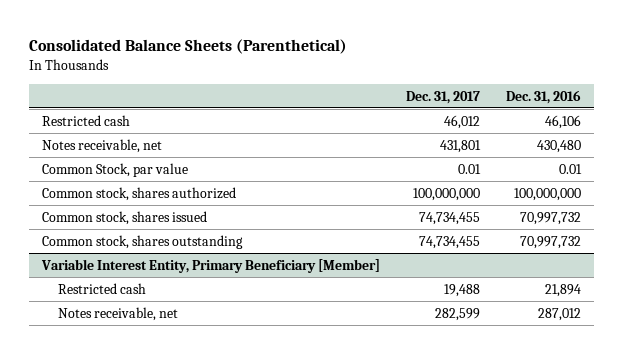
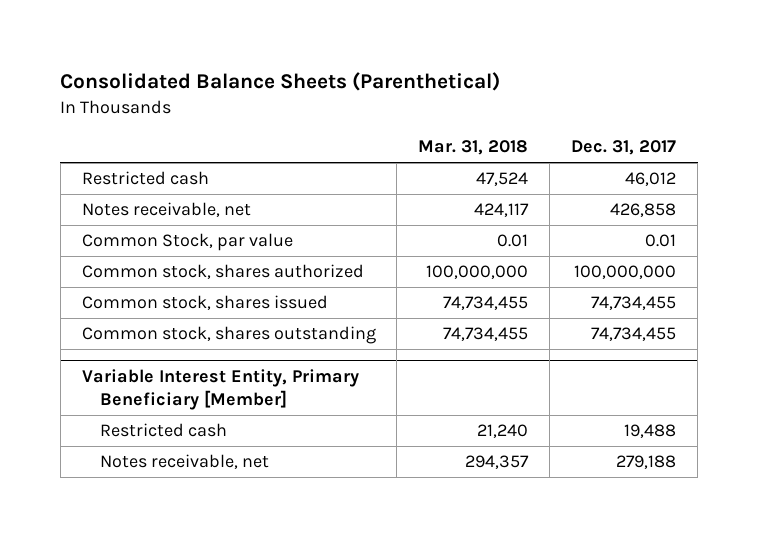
[506,89,582,104] Dec. 31, 2016 -> none
none -> [418,140,529,156] Mar. 31, 2018
[440,139,482,153] 431,801 -> [610,203,677,218] 426,858
[435,307,481,321] 282,599 -> [616,455,677,470] 279,188

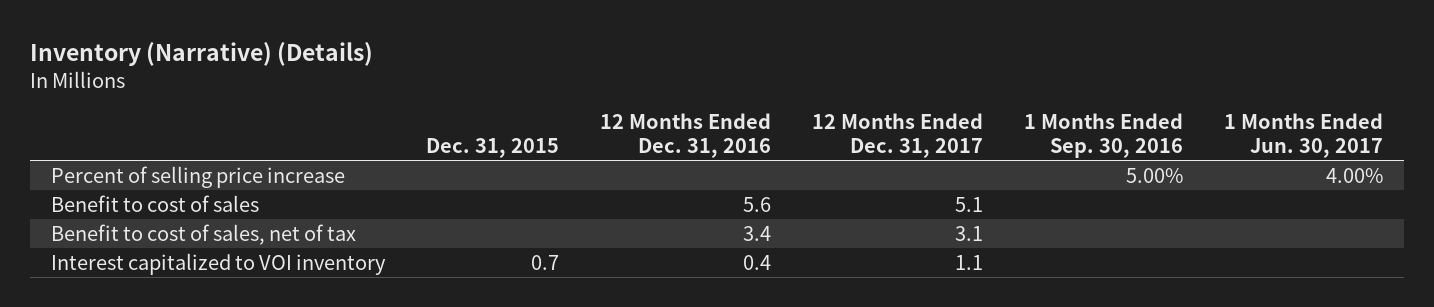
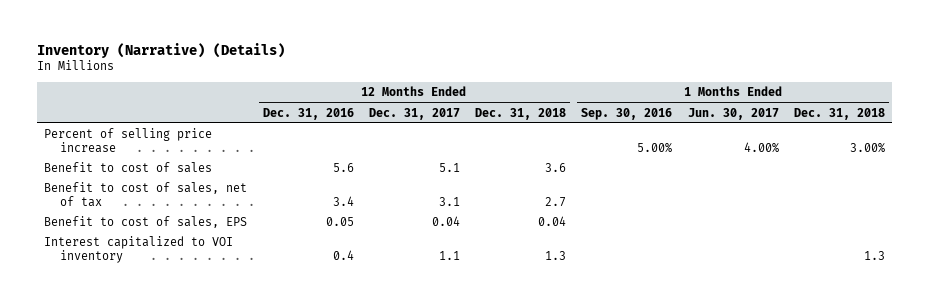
[425,138,559,159] Dec. 31, 2015 -> none
none -> [475,107,567,120] Dec. 31, 2018
none -> [793,107,885,120] Dec. 31, 2018
none -> [44,216,248,229] Benefit to cost of sales, EPS

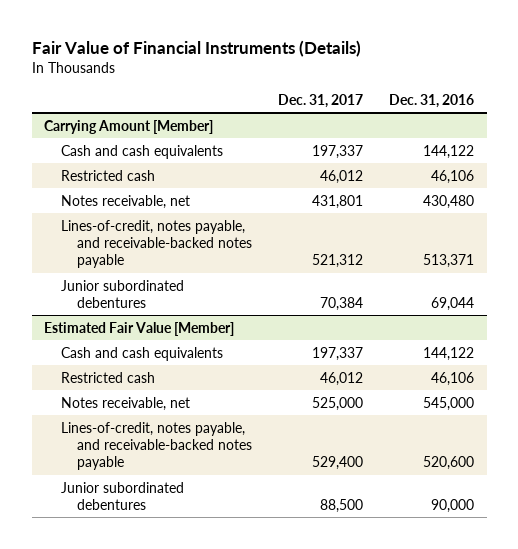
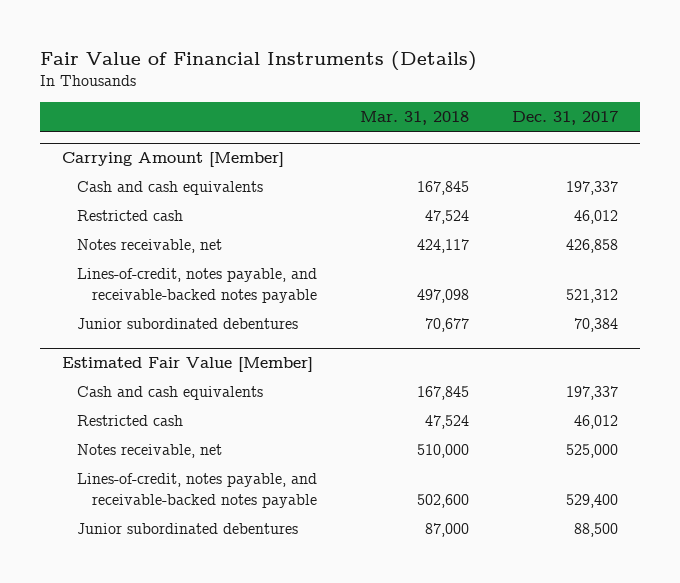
[388,93,474,108] Dec. 31, 2016 -> none
none -> [360,111,470,126] Mar. 31, 2018
[312,194,364,209] 431,801 -> [566,239,619,254] 426,858

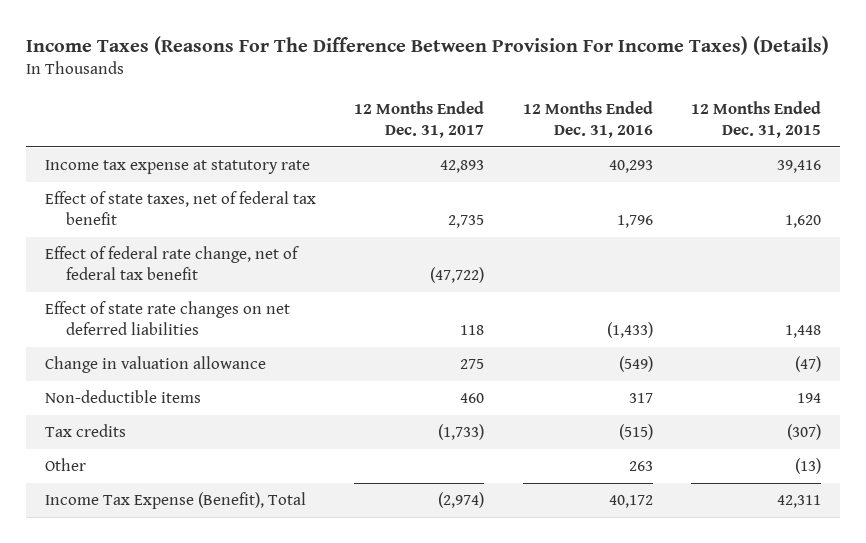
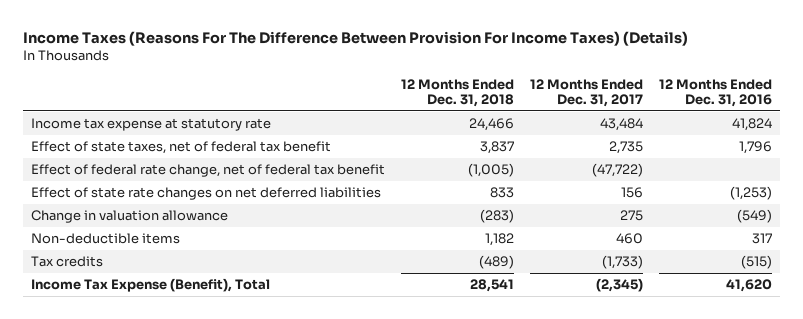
[690,100,821,138] 12 Months Ended Dec. 31, 2015 -> none
none -> [400,79,514,107] 12 Months Ended Dec. 31, 2018
[440,160,485,174] 42,893 -> [599,118,643,132] 43,484
[608,160,653,174] 40,293 -> [731,118,772,132] 41,824
[460,325,485,336] 118 -> [620,187,643,199] 156
[606,322,653,339] (1,433) -> [729,186,772,201] (1,253)
[44,458,86,472] Other -> none
[438,492,485,509] (2,974) -> [595,278,643,293] (2,345)
[608,495,653,509] 40,172 -> [725,279,772,293] 41,620

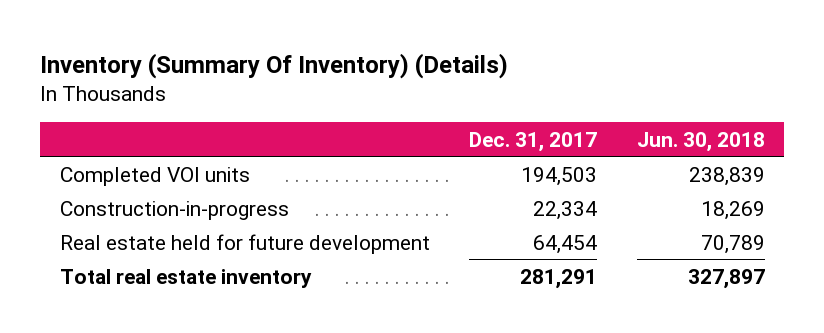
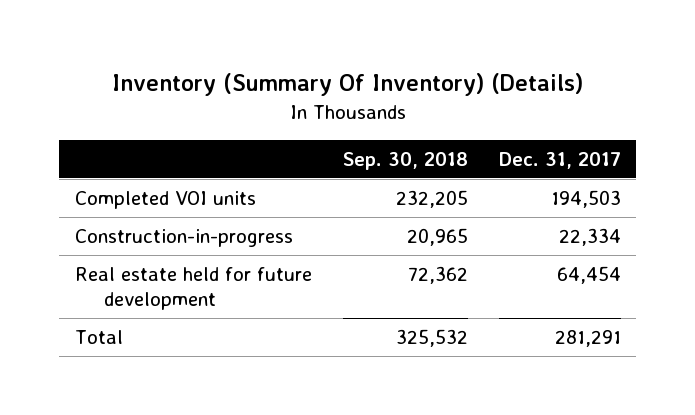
[636,131,765,152] Jun. 30, 2018 -> none
none -> [342,151,468,170] Sep. 30, 2018
[59,268,312,288] Total real estate inventory -> [74,330,123,345] Total

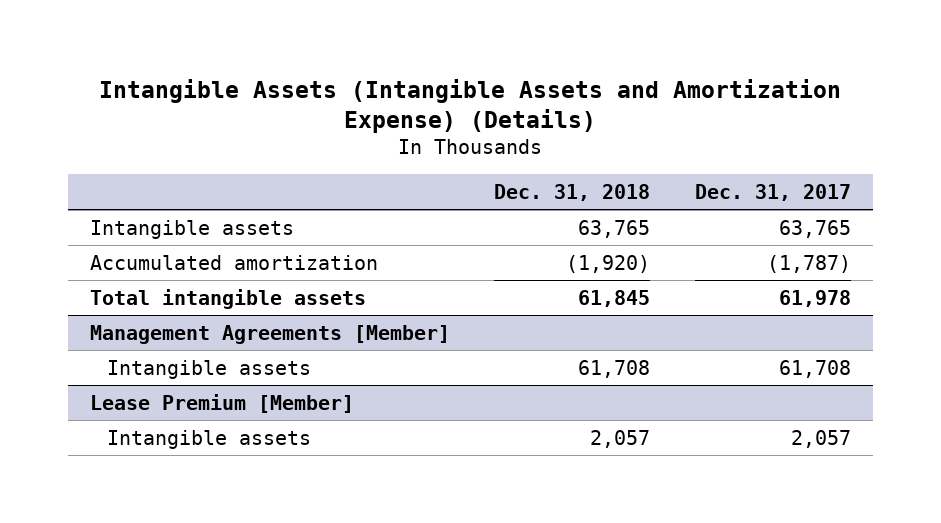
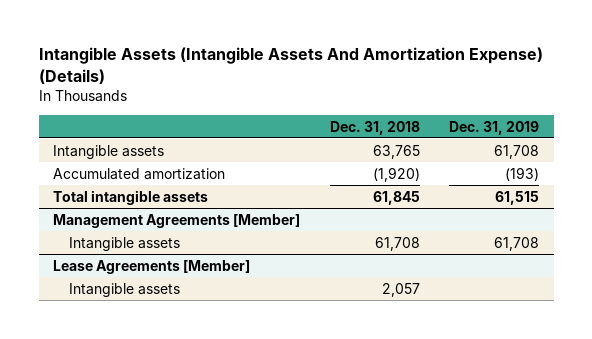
[99,78,842,134] Intangible Assets (Intangible Assets and Amortization Expense) (Details) -> [38,47,543,85] Intangible Assets (Intangible Assets And Amortization Expense) (Details)
[695,183,852,201] Dec. 31, 2017 -> none
none -> [449,120,540,135] Dec. 31, 2019
[89,393,354,413] Lease Premium [Member] -> [53,259,251,274] Lease Agreements [Member]

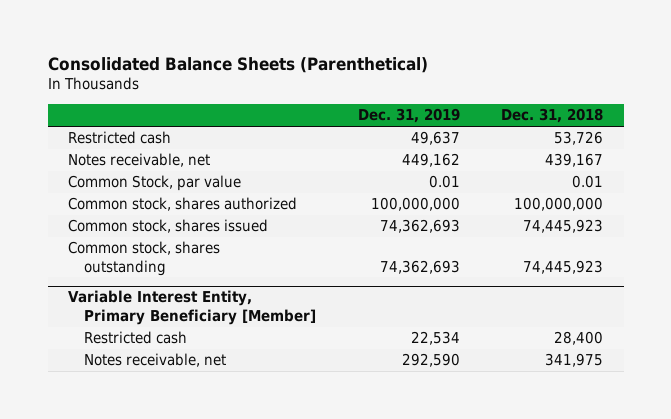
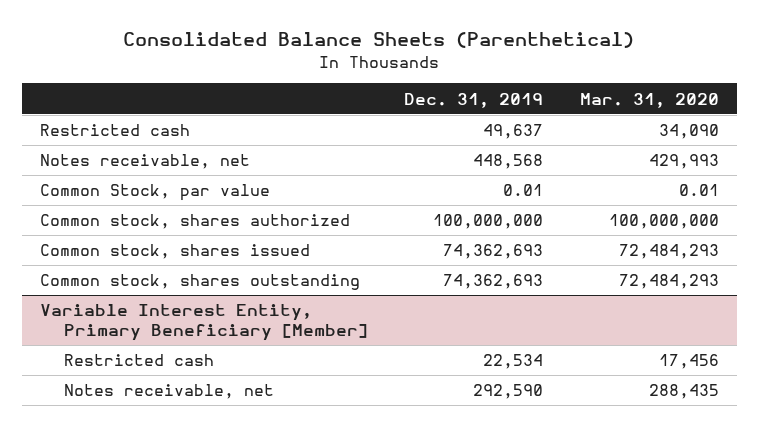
[501,108,604,124] Dec. 31, 2018 -> none
none -> [579,92,719,108] Mar. 31, 2020
[401,153,460,168] 449,162 -> [473,154,544,170] 448,568

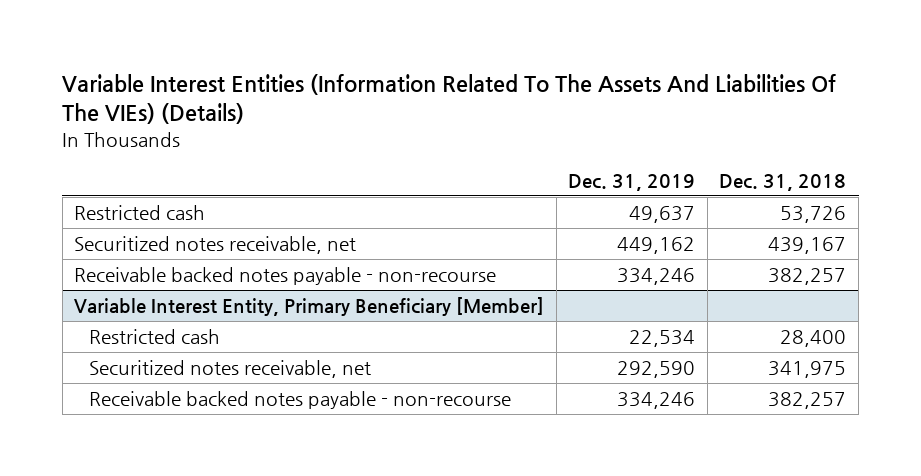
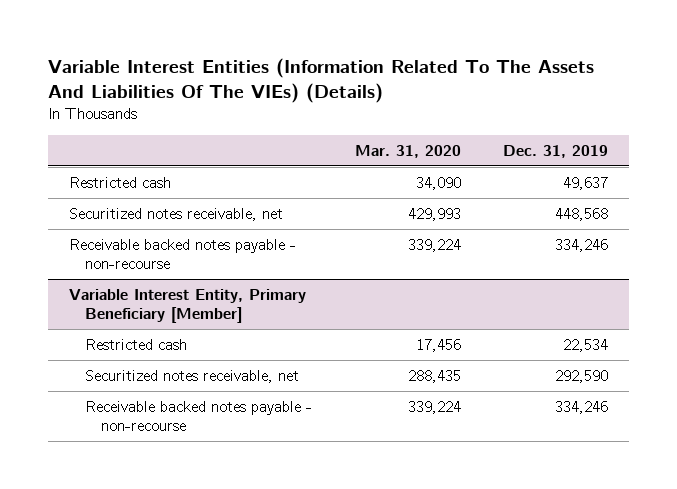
[719,173,847,191] Dec. 31, 2018 -> none
none -> [354,144,461,158] Mar. 31, 2020
[617,237,696,255] 449,162 -> [555,207,609,221] 448,568

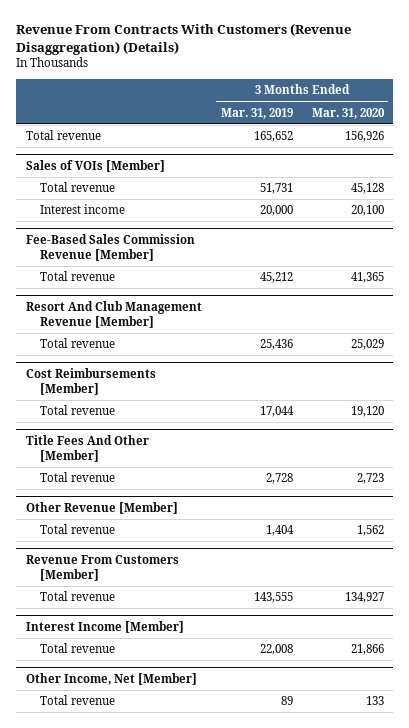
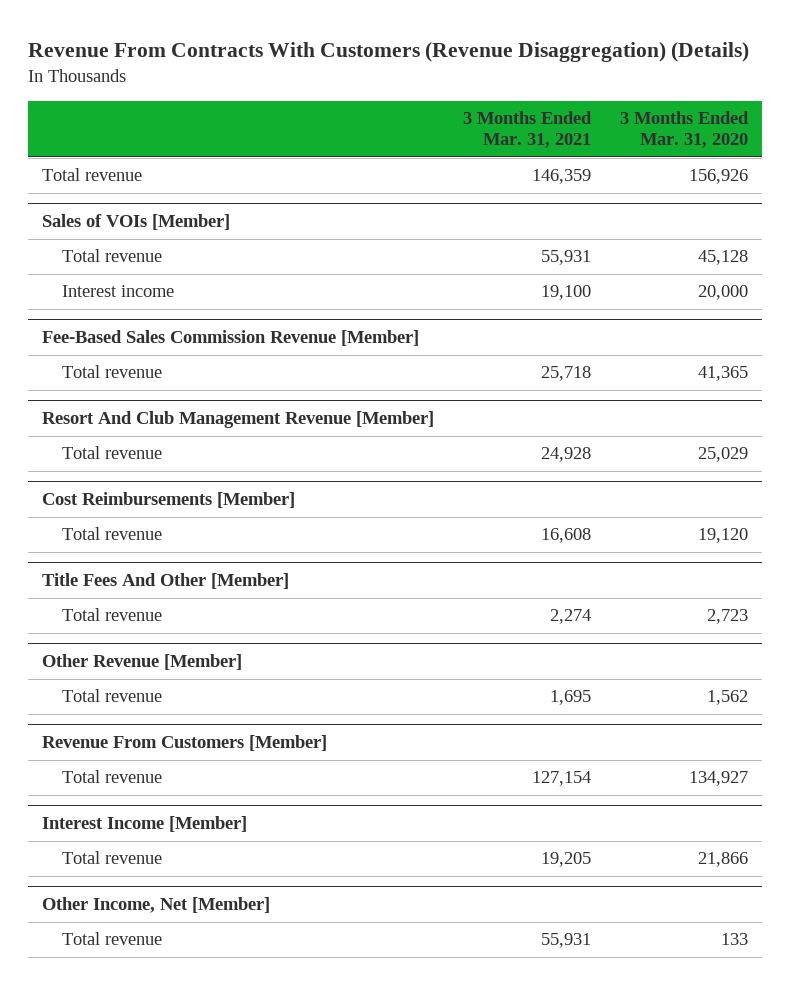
[220,107,293,119] Mar. 31, 2019 -> none
none -> [463,110,593,149] 3 Months Ended Mar. 31, 2021
[350,205,384,217] 20,100 -> [697,285,748,301] 20,000

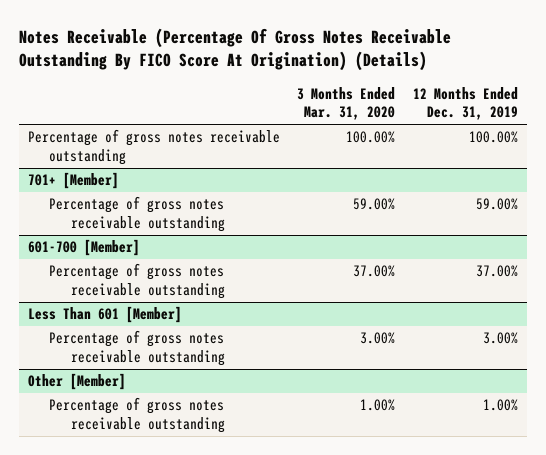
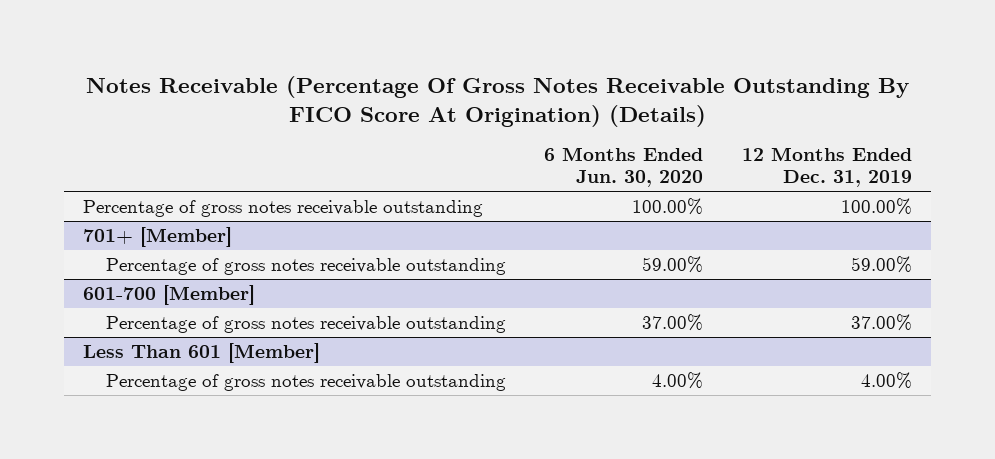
[297,86,396,121] 3 Months Ended Mar. 31, 2020 -> none
none -> [544,146,704,188] 6 Months Ended Jun. 30, 2020
[28,373,127,391] Other [Member] -> none
[49,397,225,433] Percentage of gross notes receivable outstanding -> none
[482,332,518,345] 3.00% -> [861,371,913,389] 4.00%

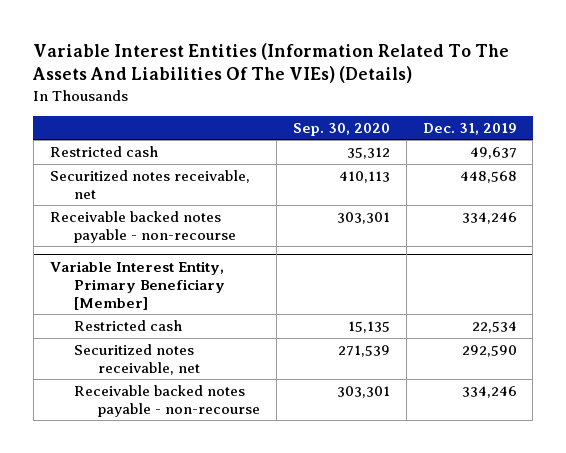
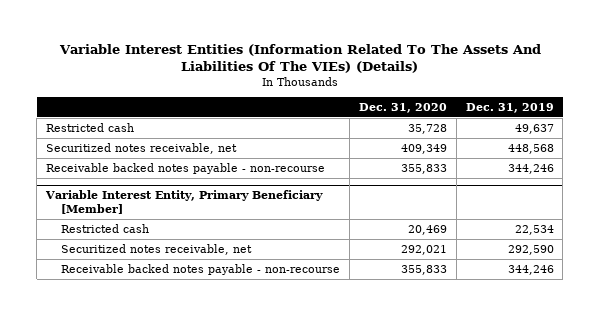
[292,122,390,136] Sep. 30, 2020 -> none
none -> [358,103,447,114] Dec. 31, 2020
[461,212,517,225] 334,246 -> [507,163,554,174] 344,246
[461,386,517,399] 334,246 -> [507,264,554,275] 344,246

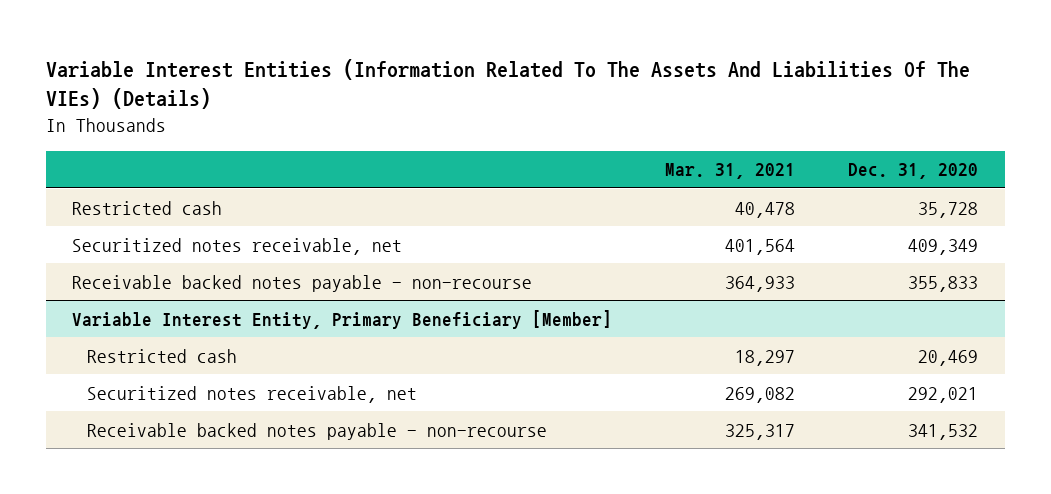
[465,103,554,114] Dec. 31, 2019 -> none
none -> [665,163,796,180] Mar. 31, 2021
[400,264,447,275] 355,833 -> [908,423,979,440] 341,532

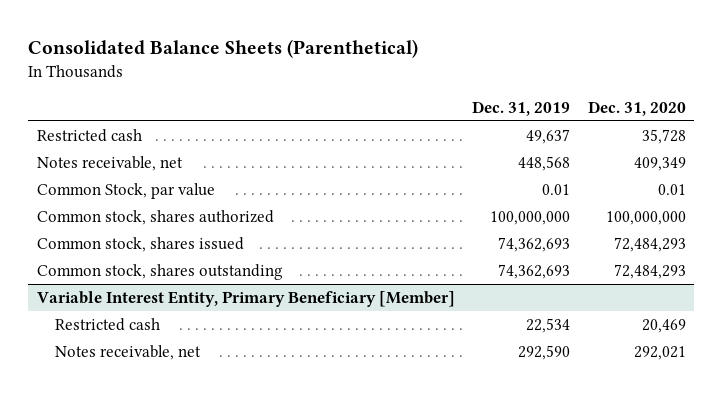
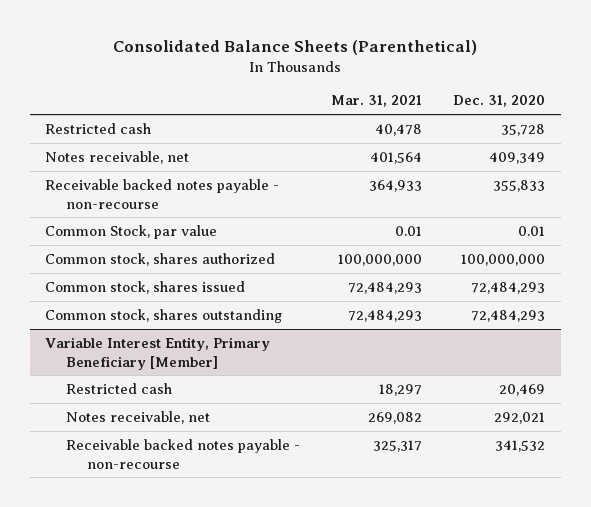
[472,100,571,116] Dec. 31, 2019 -> none
none -> [331,95,423,108] Mar. 31, 2021
none -> [45,178,280,209] Receivable backed notes payable - non-recourse
none -> [66,438,301,469] Receivable backed notes payable - non-recourse

